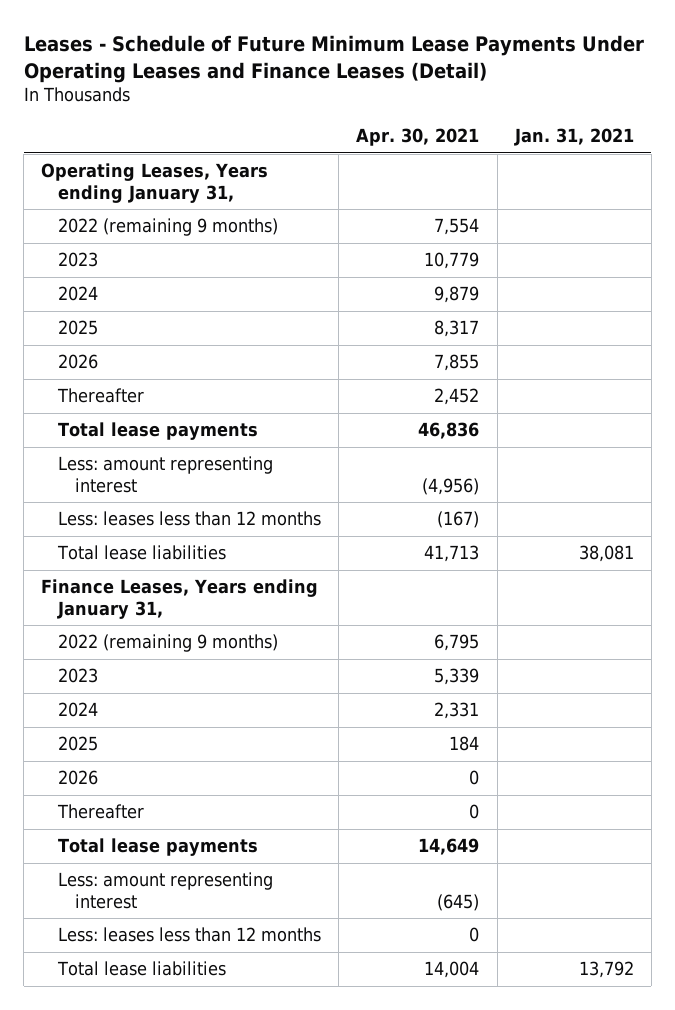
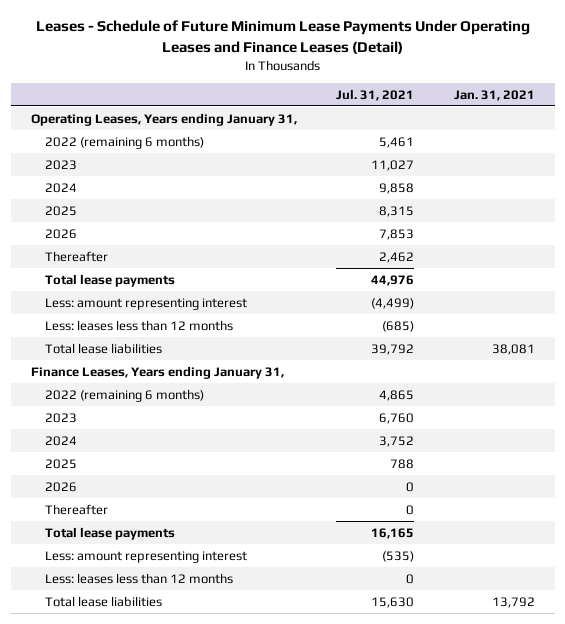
[356,128,480,147] Apr. 30, 2021 -> none
none -> [336,88,415,101] Jul. 31, 2021
[58,218,279,237] 2022 (remaining 9 months) -> [44,135,204,149] 2022 (remaining 6 months)
[58,634,279,653] 2022 (remaining 9 months) -> [44,388,204,402] 2022 (remaining 6 months)

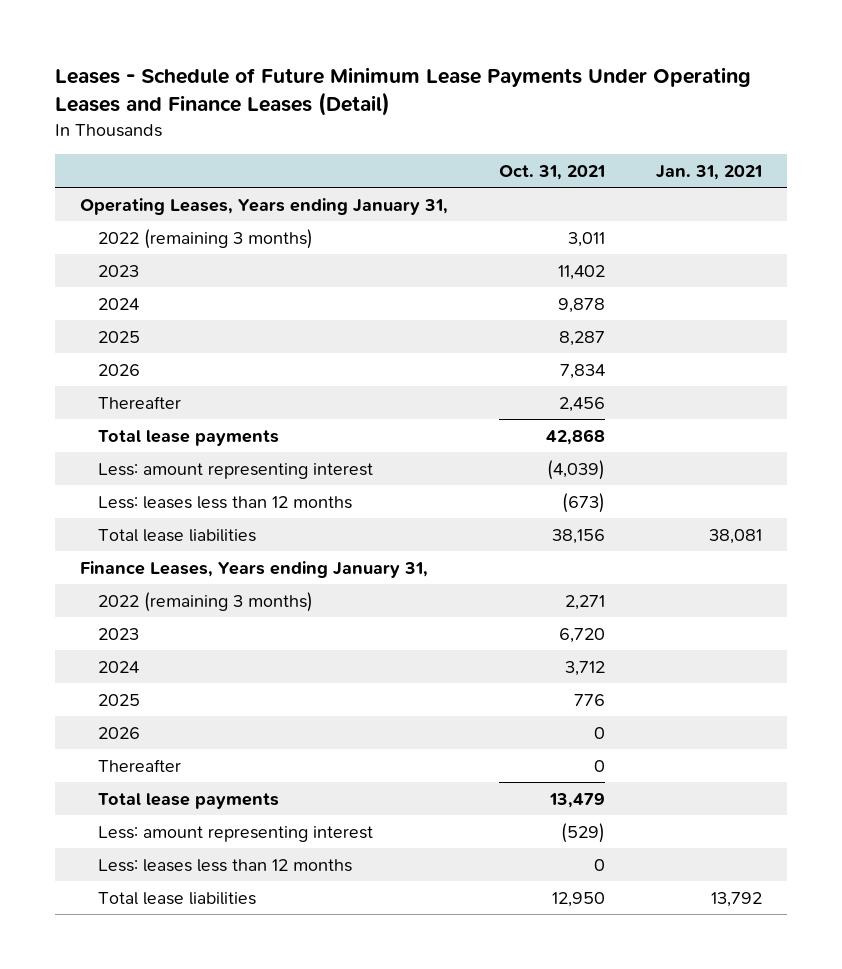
[336,88,415,101] Jul. 31, 2021 -> none
none -> [499,164,606,180] Oct. 31, 2021
[44,135,204,149] 2022 (remaining 6 months) -> [97,228,313,249] 2022 (remaining 3 months)
[44,388,204,402] 2022 (remaining 6 months) -> [97,591,313,612] 2022 (remaining 3 months)

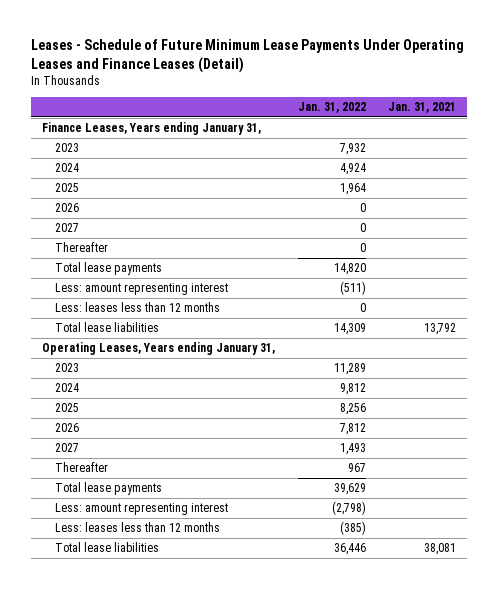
[499,164,606,180] Oct. 31, 2021 -> none
none -> [297,102,366,114] Jan. 31, 2022
[97,228,313,249] 2022 (remaining 3 months) -> none
[80,560,429,578] Finance Leases, Years ending January 31, -> [42,122,262,136] Finance Leases, Years ending January 31,
none -> [54,223,79,233] 2027
[97,591,313,612] 2022 (remaining 3 months) -> none
[97,891,256,905] Total lease liabilities -> [54,322,159,333] Total lease liabilities
[80,197,449,215] Operating Leases, Years ending January 31, -> [42,342,276,356] Operating Leases, Years ending January 31,
none -> [54,443,79,453] 2027
[97,528,256,542] Total lease liabilities -> [54,542,159,553] Total lease liabilities

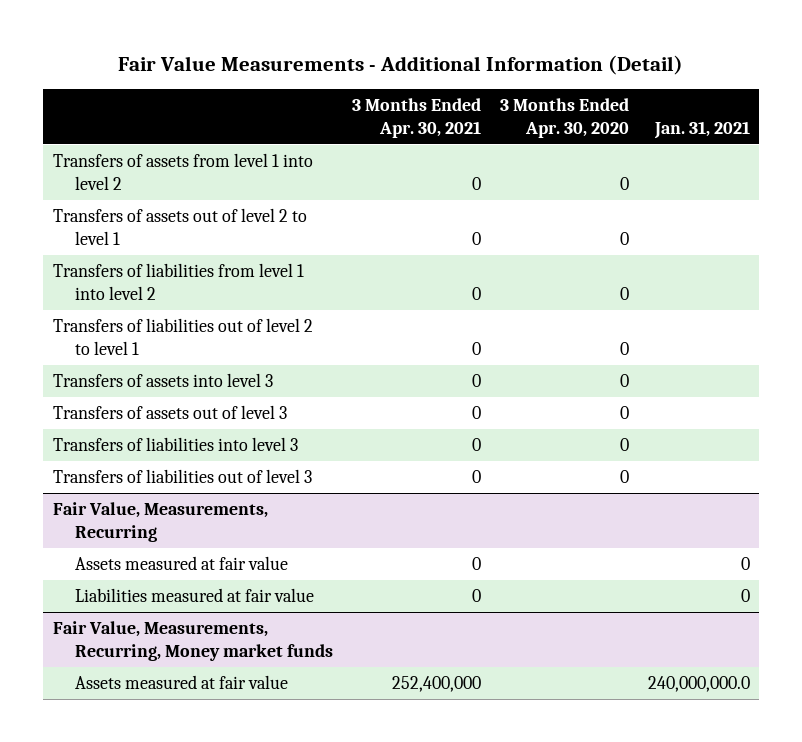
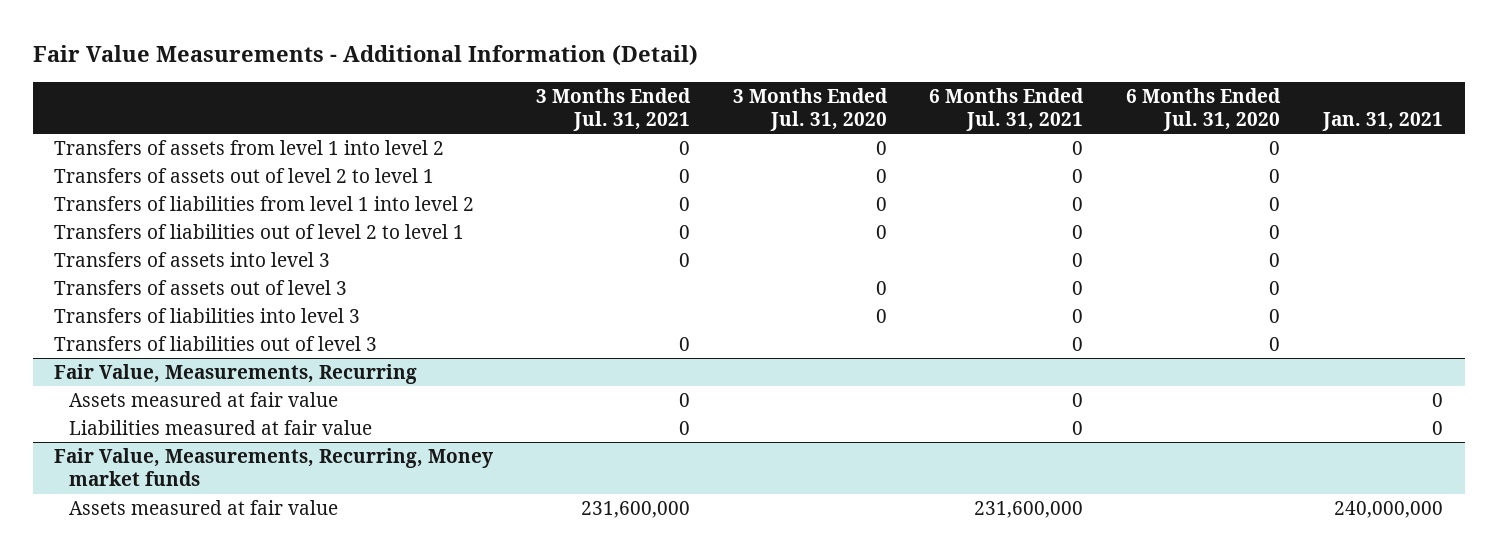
[351,97,481,138] 3 Months Ended Apr. 30, 2021 -> none
[499,97,629,138] 3 Months Ended Apr. 30, 2020 -> none
none -> [535,87,691,132] 3 Months Ended Jul. 31, 2021
none -> [732,87,888,132] 3 Months Ended Jul. 31, 2020
none -> [929,87,1085,132] 6 Months Ended Jul. 31, 2021
none -> [1126,87,1282,132] 6 Months Ended Jul. 31, 2020
[647,675,750,692] 240,000,000.0 -> [1334,501,1444,519] 240,000,000

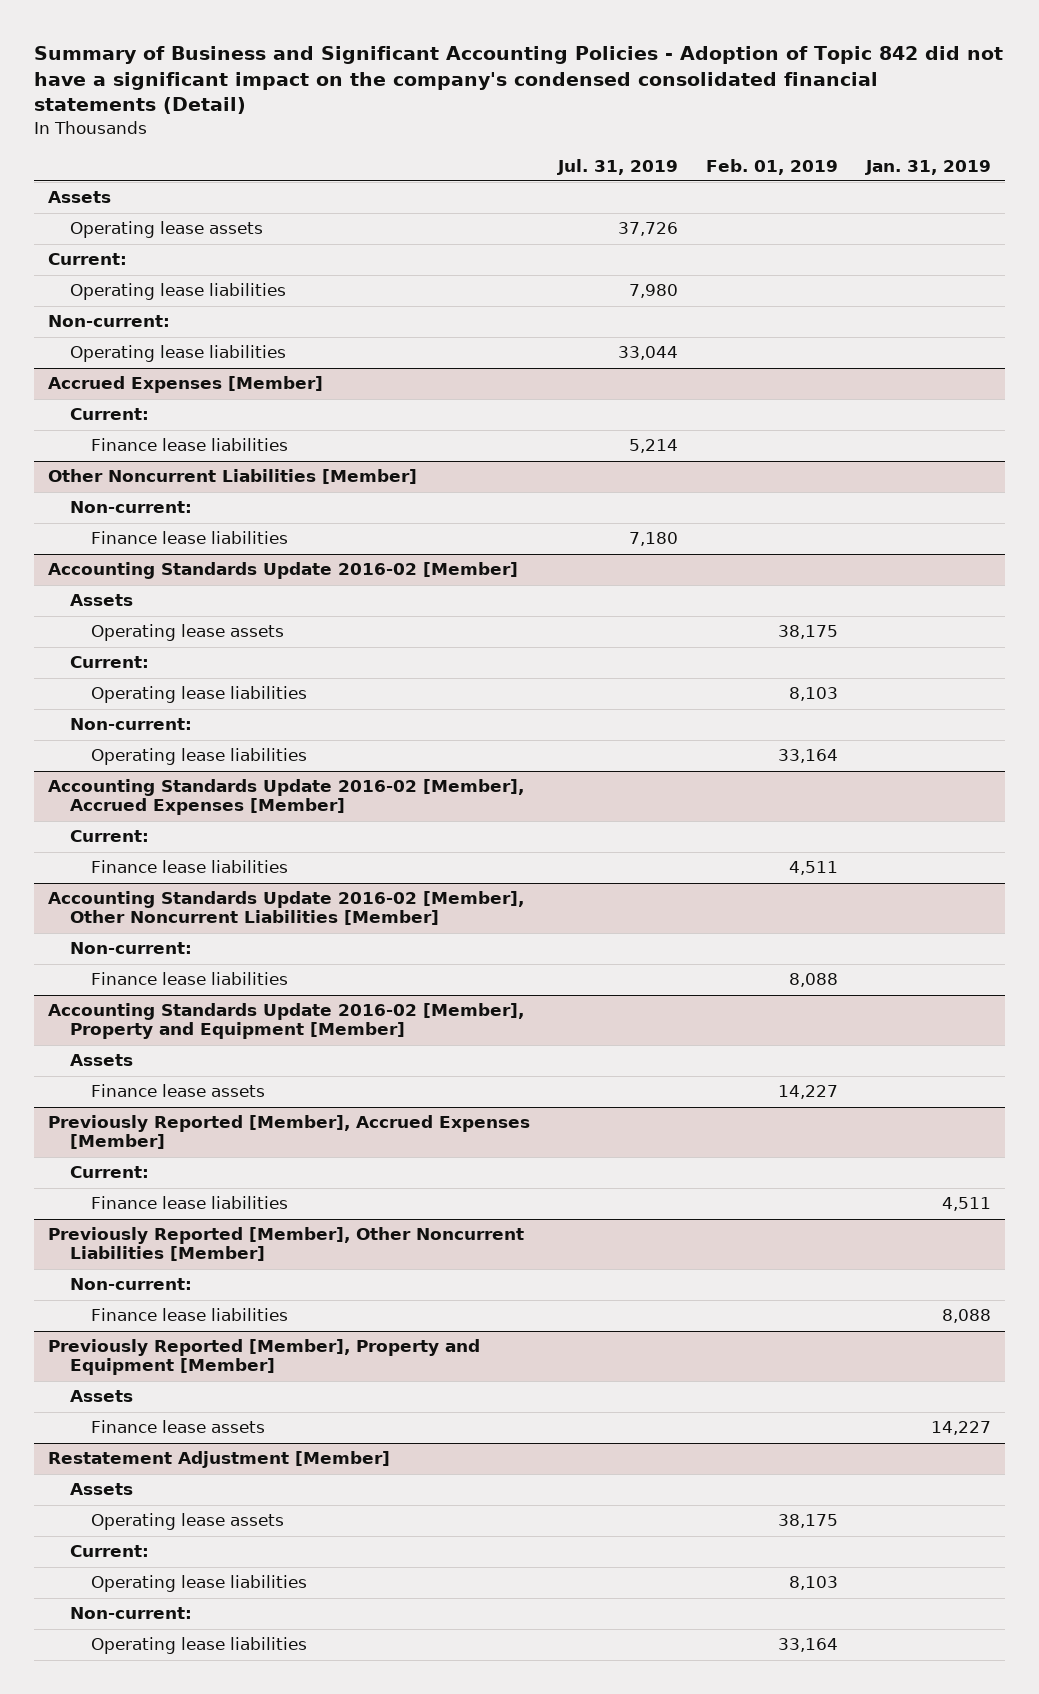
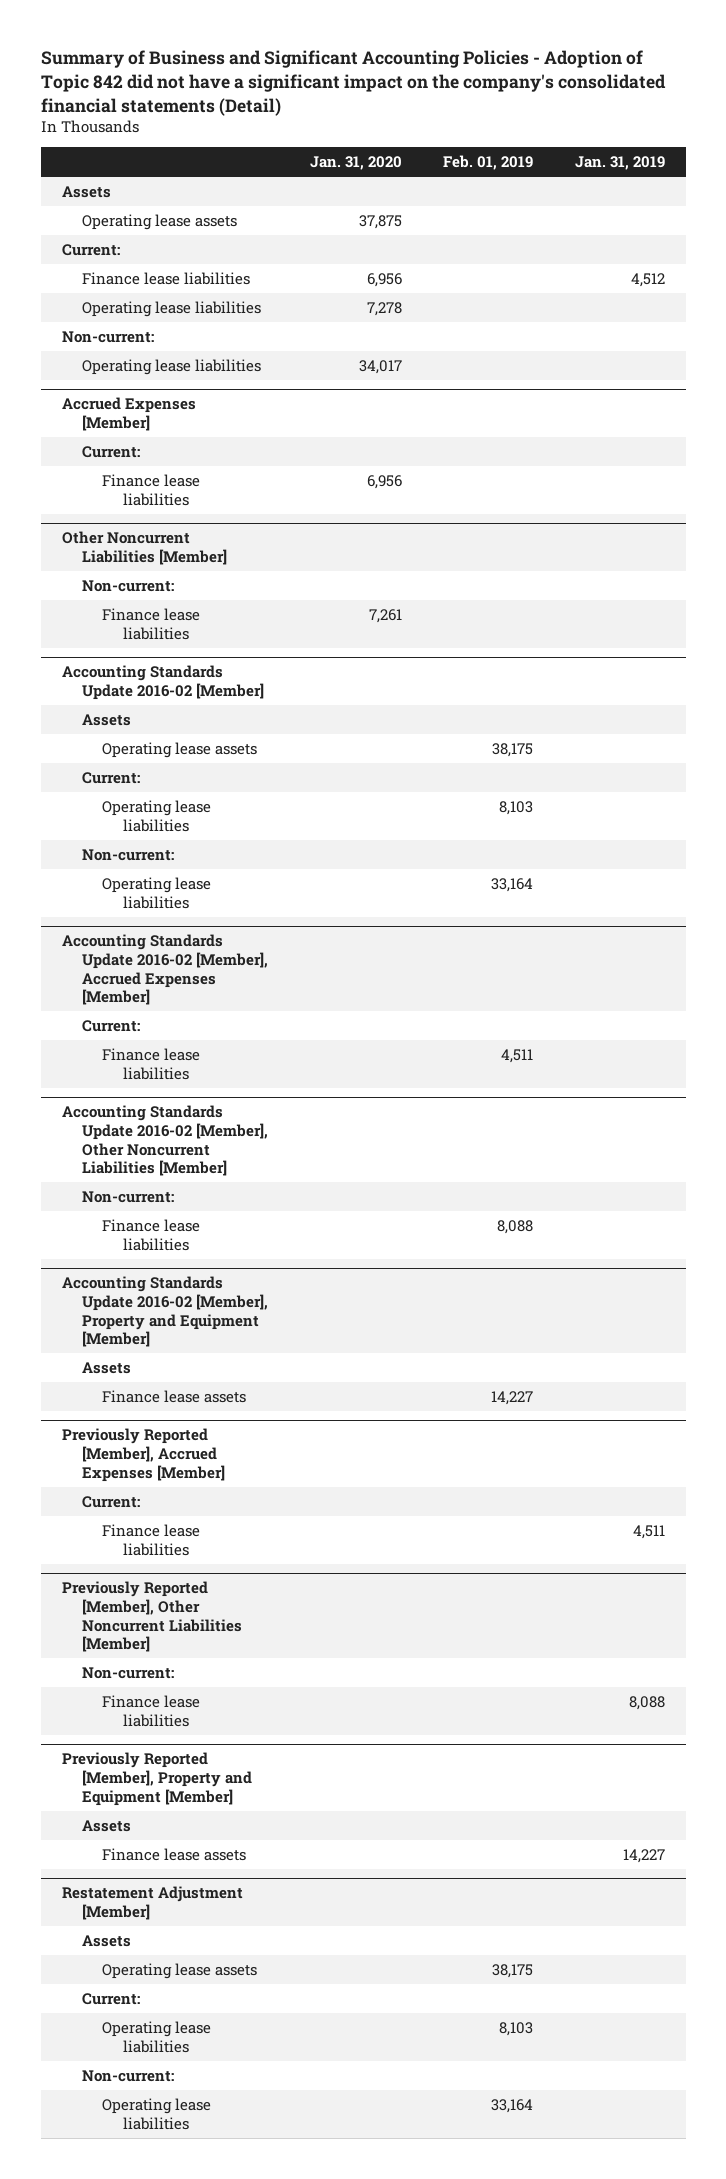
[34,45,1004,115] Summary of Business and Significant Accounting Policies - Adoption of Topic 842 did not have a significant impact on the company's condensed consolidated financial statements (Detail) -> [40,50,666,116] Summary of Business and Significant Accounting Policies - Adoption of Topic 842 did not have a significant impact on the company's consolidated financial statements (Detail)
[557,158,679,175] Jul. 31, 2019 -> none
none -> [309,156,402,171] Jan. 31, 2020
none -> [81,271,250,285] Finance lease liabilities

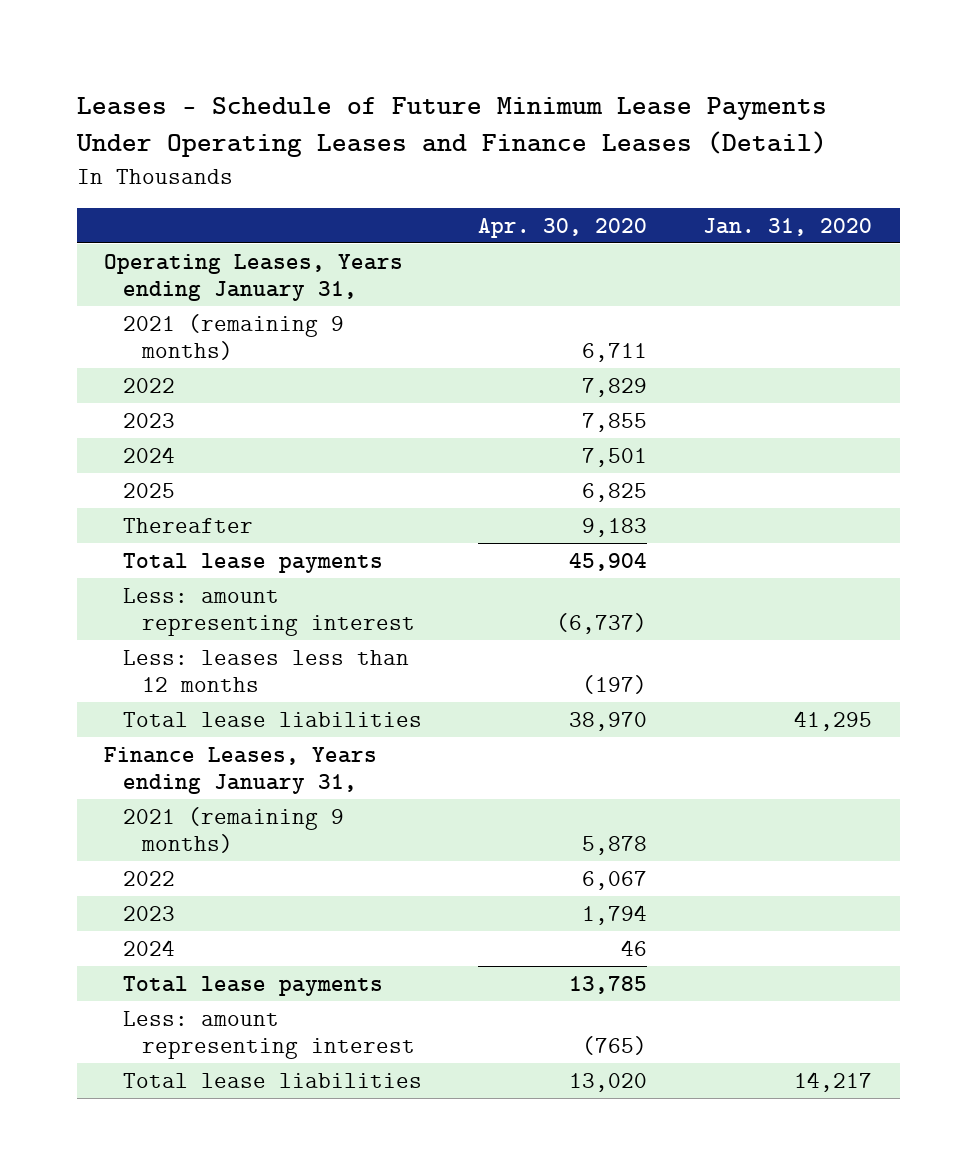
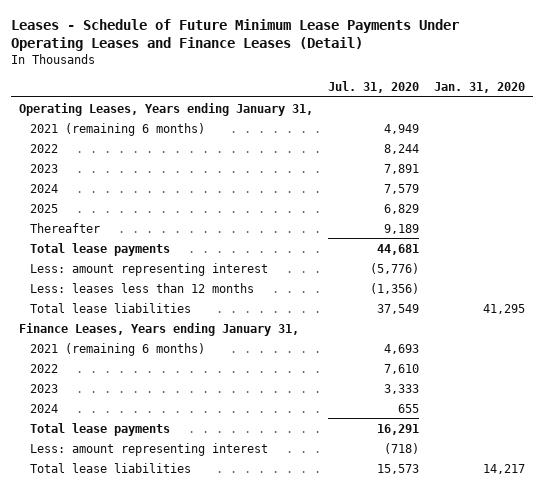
[478,217,648,238] Apr. 30, 2020 -> none
none -> [328,80,420,93] Jul. 31, 2020
[123,313,345,361] 2021 (remaining 9 months) -> [30,122,206,136] 2021 (remaining 6 months)
[123,806,345,854] 2021 (remaining 9 months) -> [30,342,206,356] 2021 (remaining 6 months)

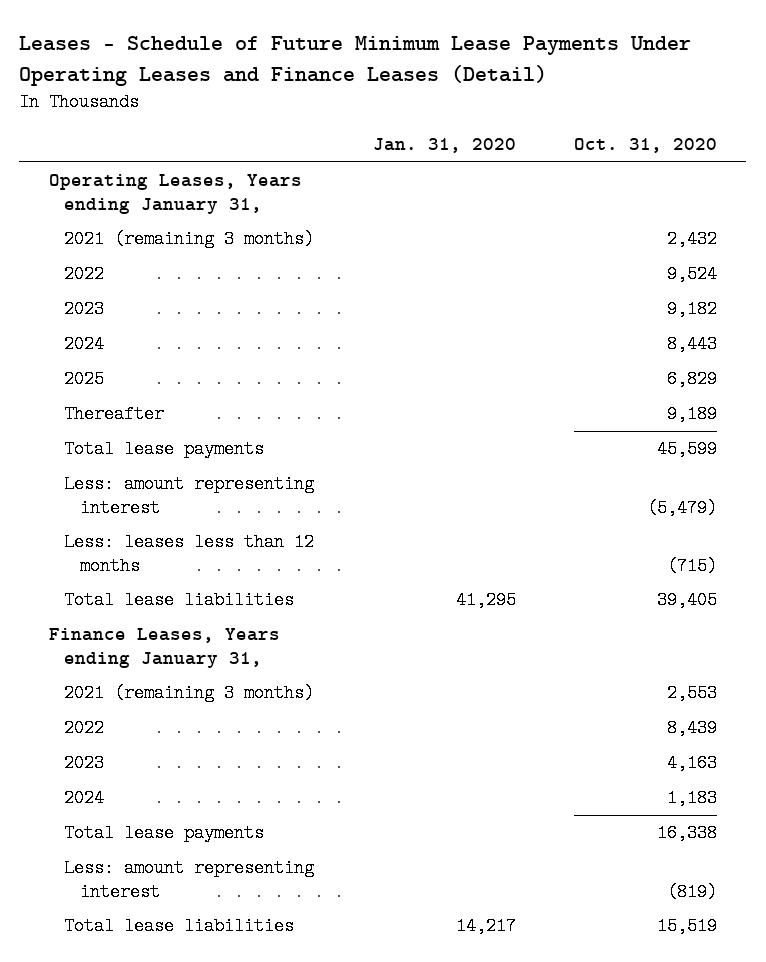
[328,80,420,93] Jul. 31, 2020 -> none
none -> [574,138,718,154] Oct. 31, 2020
[30,122,206,136] 2021 (remaining 6 months) -> [64,230,315,249] 2021 (remaining 3 months)
[30,342,206,356] 2021 (remaining 6 months) -> [64,684,315,703] 2021 (remaining 3 months)

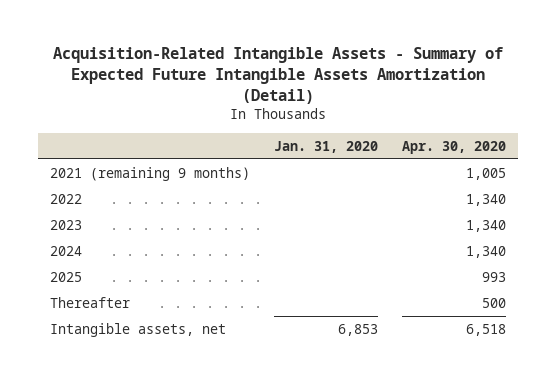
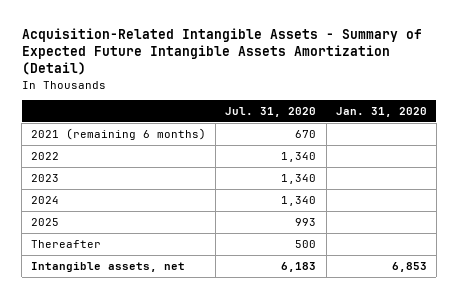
[401,140,506,154] Apr. 30, 2020 -> none
none -> [225,106,317,117] Jul. 31, 2020
[49,166,250,181] 2021 (remaining 9 months) -> [31,128,207,141] 2021 (remaining 6 months)

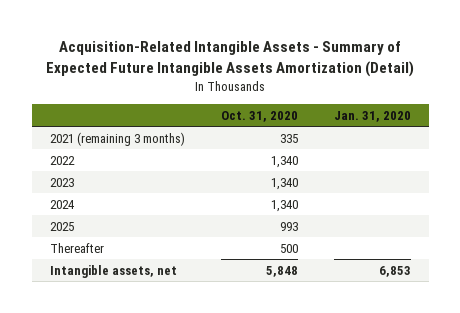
[225,106,317,117] Jul. 31, 2020 -> none
none -> [220,110,298,122] Oct. 31, 2020
[31,128,207,141] 2021 (remaining 6 months) -> [49,131,185,146] 2021 (remaining 3 months)

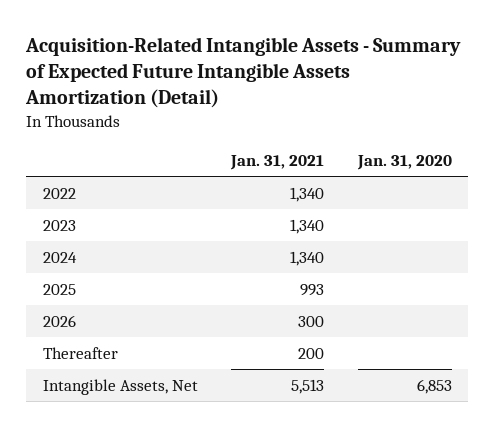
[220,110,298,122] Oct. 31, 2020 -> none
none -> [230,154,325,170] Jan. 31, 2021
[49,131,185,146] 2021 (remaining 3 months) -> none
none -> [42,314,76,327] 2026
[49,264,177,278] Intangible assets, net -> [42,378,198,395] Intangible Assets, Net

